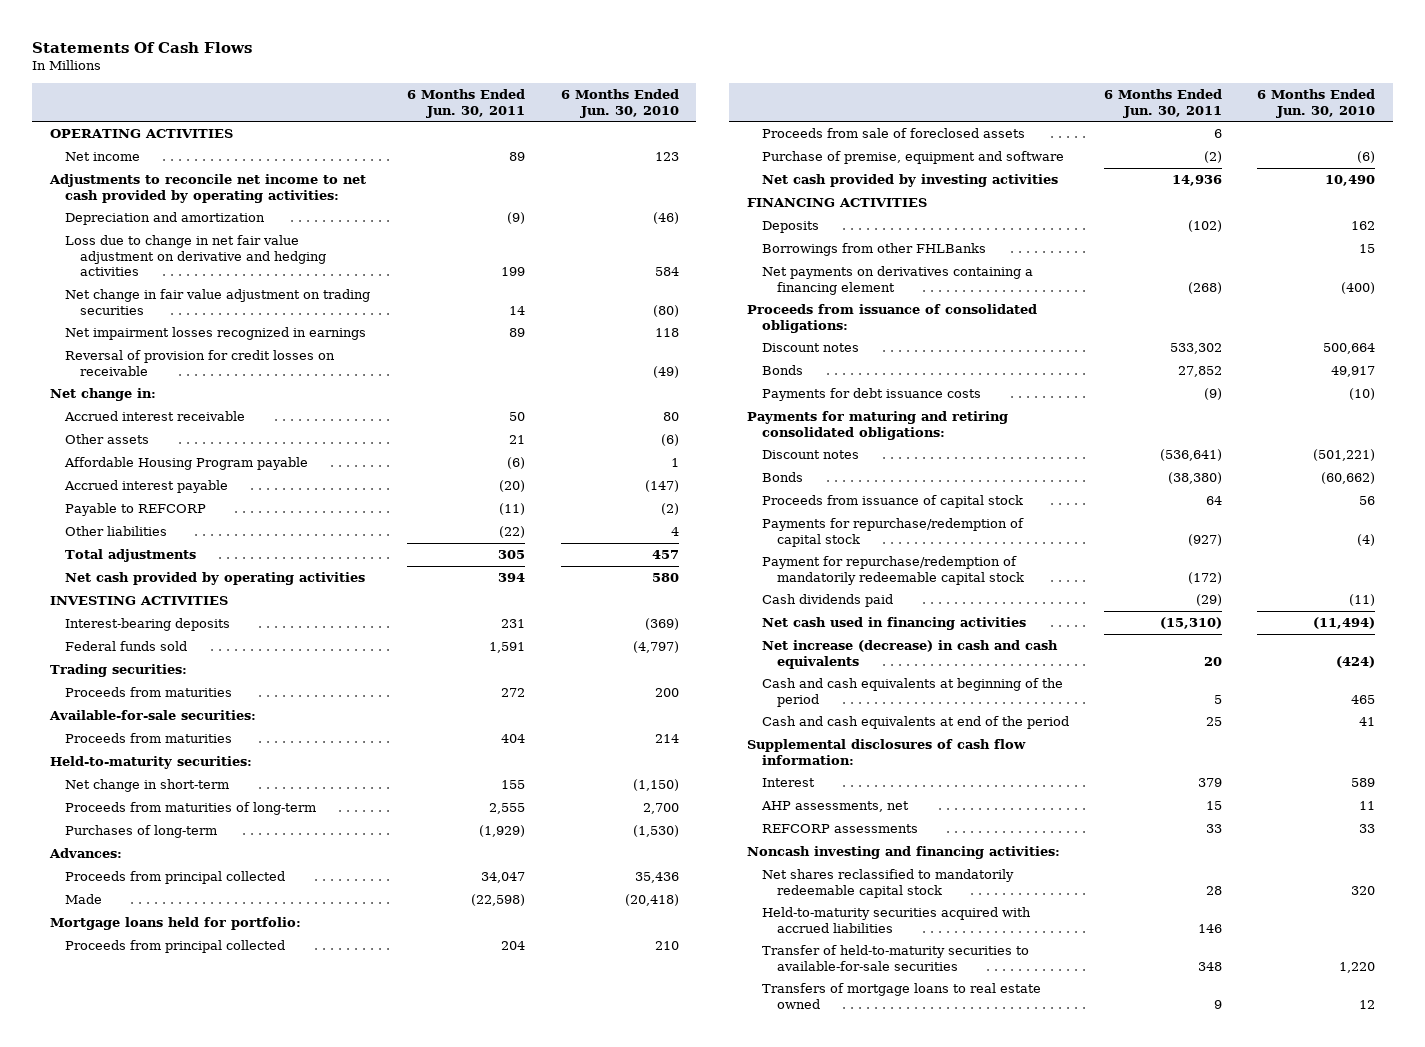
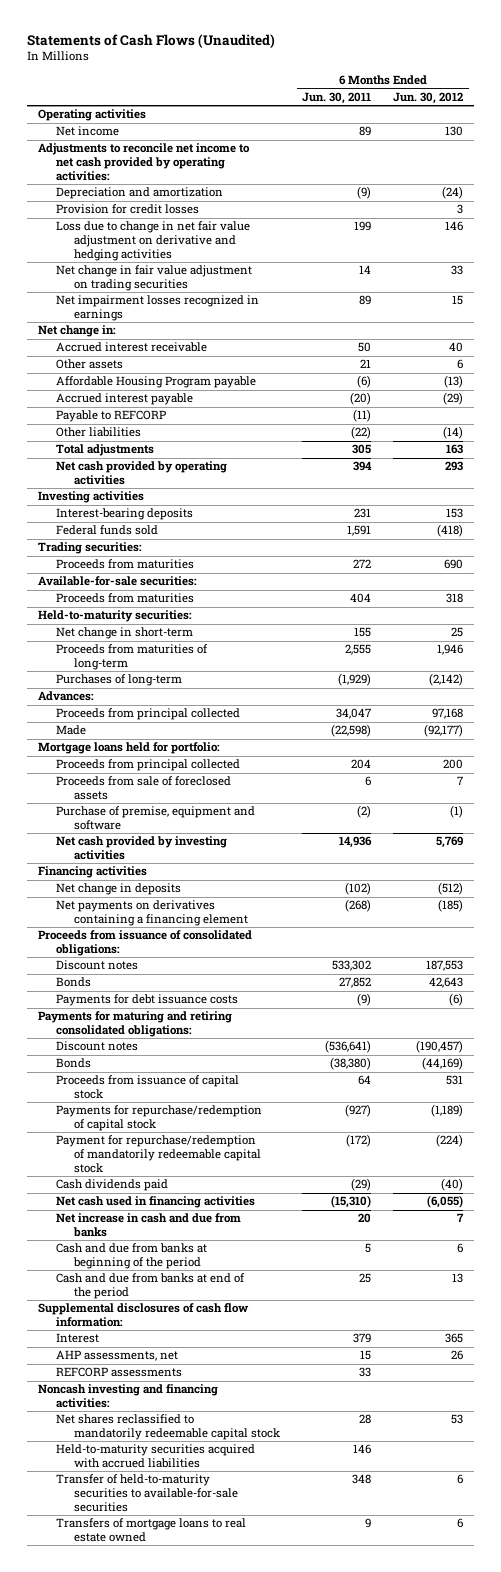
[32,41,253,53] Statements Of Cash Flows -> [26,33,275,48] Statements of Cash Flows (Unaudited)
[560,89,679,118] 6 Months Ended Jun. 30, 2010 -> none
none -> [393,91,464,104] Jun. 30, 2012
[49,129,233,139] OPERATING ACTIVITIES -> [37,109,146,122] Operating activities
none -> [56,204,200,215] Provision for credit losses
[65,350,336,376] Reversal of provision for credit losses on receivable -> none
[49,596,228,606] INVESTING ACTIVITIES -> [37,491,144,504] Investing activities
[761,243,986,257] Borrowings from other FHLBanks -> none
[746,198,927,208] FINANCING ACTIVITIES -> [37,866,147,879] Financing activities
[761,221,819,234] Deposits -> [56,883,182,896] Net change in deposits
[761,640,1058,669] Net increase (decrease) in cash and cash equivalents -> [56,1213,242,1238] Net increase in cash and due from banks
[761,678,1063,707] Cash and cash equivalents at beginning of the period -> [56,1243,208,1270] Cash and due from banks at beginning of the period
[761,716,1069,730] Cash and cash equivalents at end of the period -> [56,1273,246,1300] Cash and due from banks at end of the period

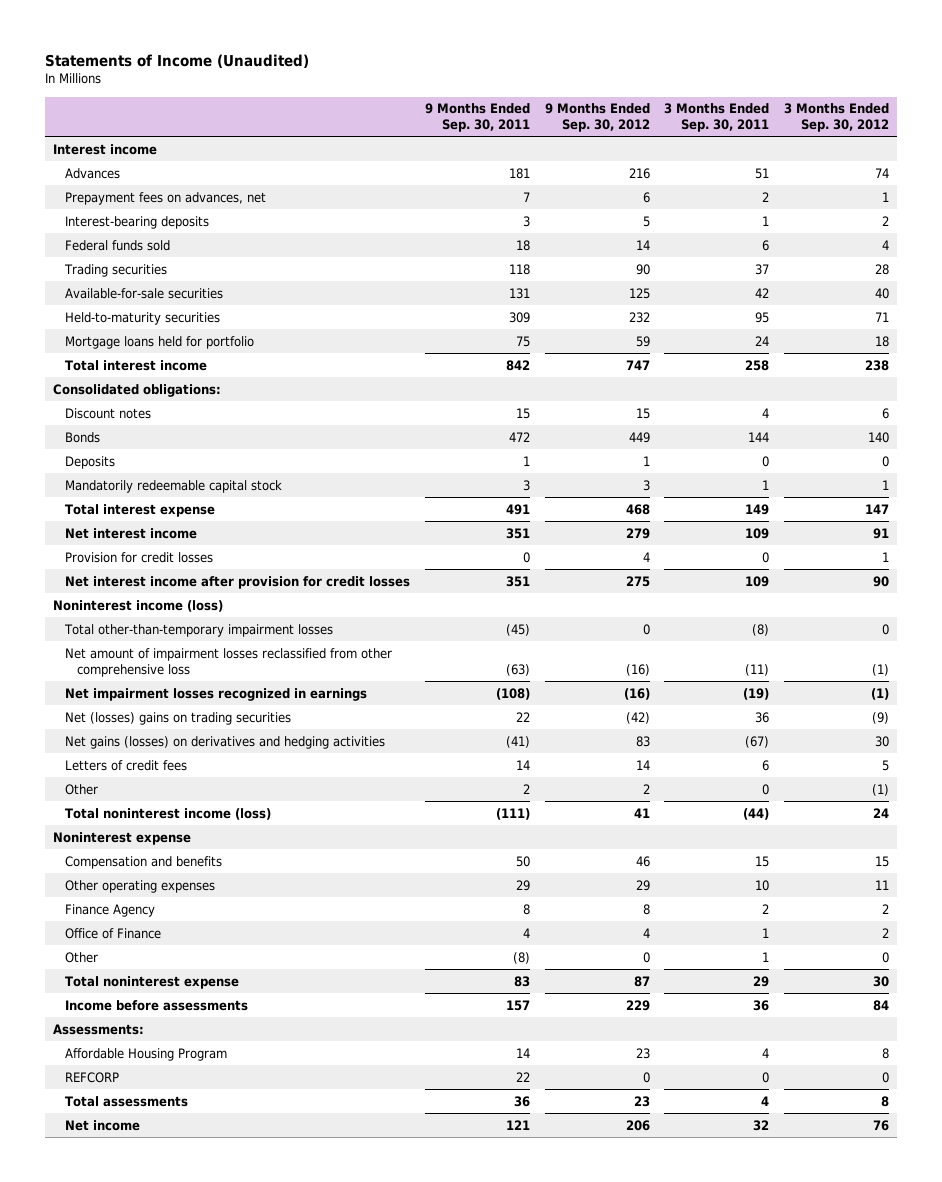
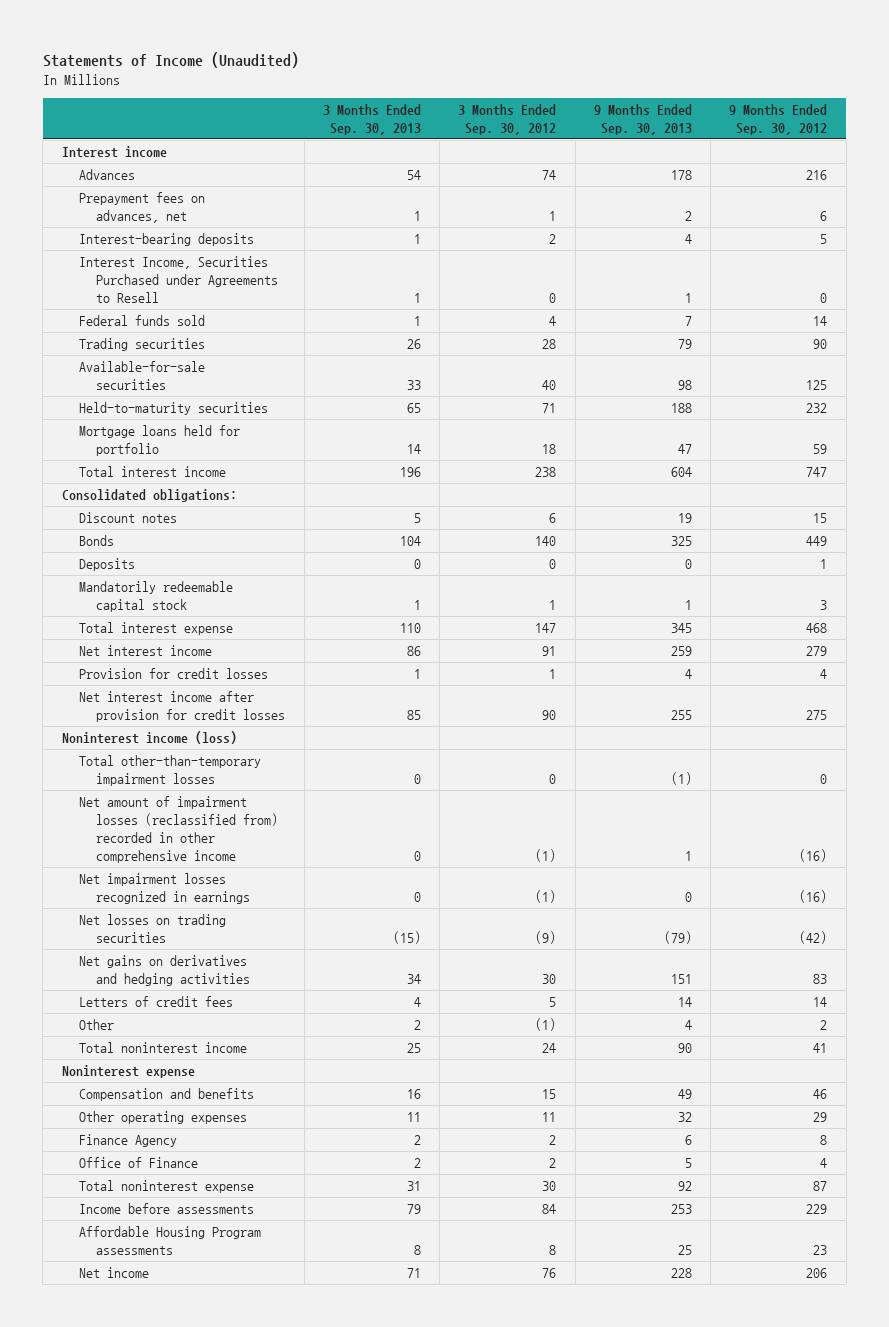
[424,103,530,133] 9 Months Ended Sep. 30, 2011 -> none
[664,103,770,133] 3 Months Ended Sep. 30, 2011 -> none
none -> [322,103,421,135] 3 Months Ended Sep. 30, 2013
none -> [593,103,692,135] 9 Months Ended Sep. 30, 2013
none -> [78,256,279,304] Interest Income, Securities Purchased under Agreements to Resell
[64,647,392,677] Net amount of impairment losses reclassified from other comprehensive loss -> [78,796,279,864] Net amount of impairment losses (reclassified from) recorded in other comprehensive income
[64,711,291,725] Net (losses) gains on trading securities -> [78,914,226,944] Net losses on trading securities
[64,735,385,749] Net gains (losses) on derivatives and hedging activities -> [78,955,251,987] Net gains on derivatives and hedging activities
[64,807,271,820] Total noninterest income (loss) -> [78,1042,247,1054] Total noninterest income
[64,951,98,963] Other -> none
[52,1023,144,1035] Assessments: -> none
[64,1071,119,1083] REFCORP -> none
[64,1095,188,1107] Total assessments -> none
[64,1047,227,1061] Affordable Housing Program -> [78,1226,261,1256] Affordable Housing Program assessments

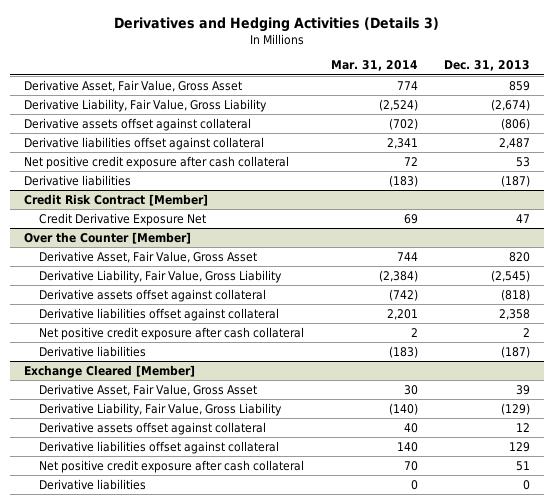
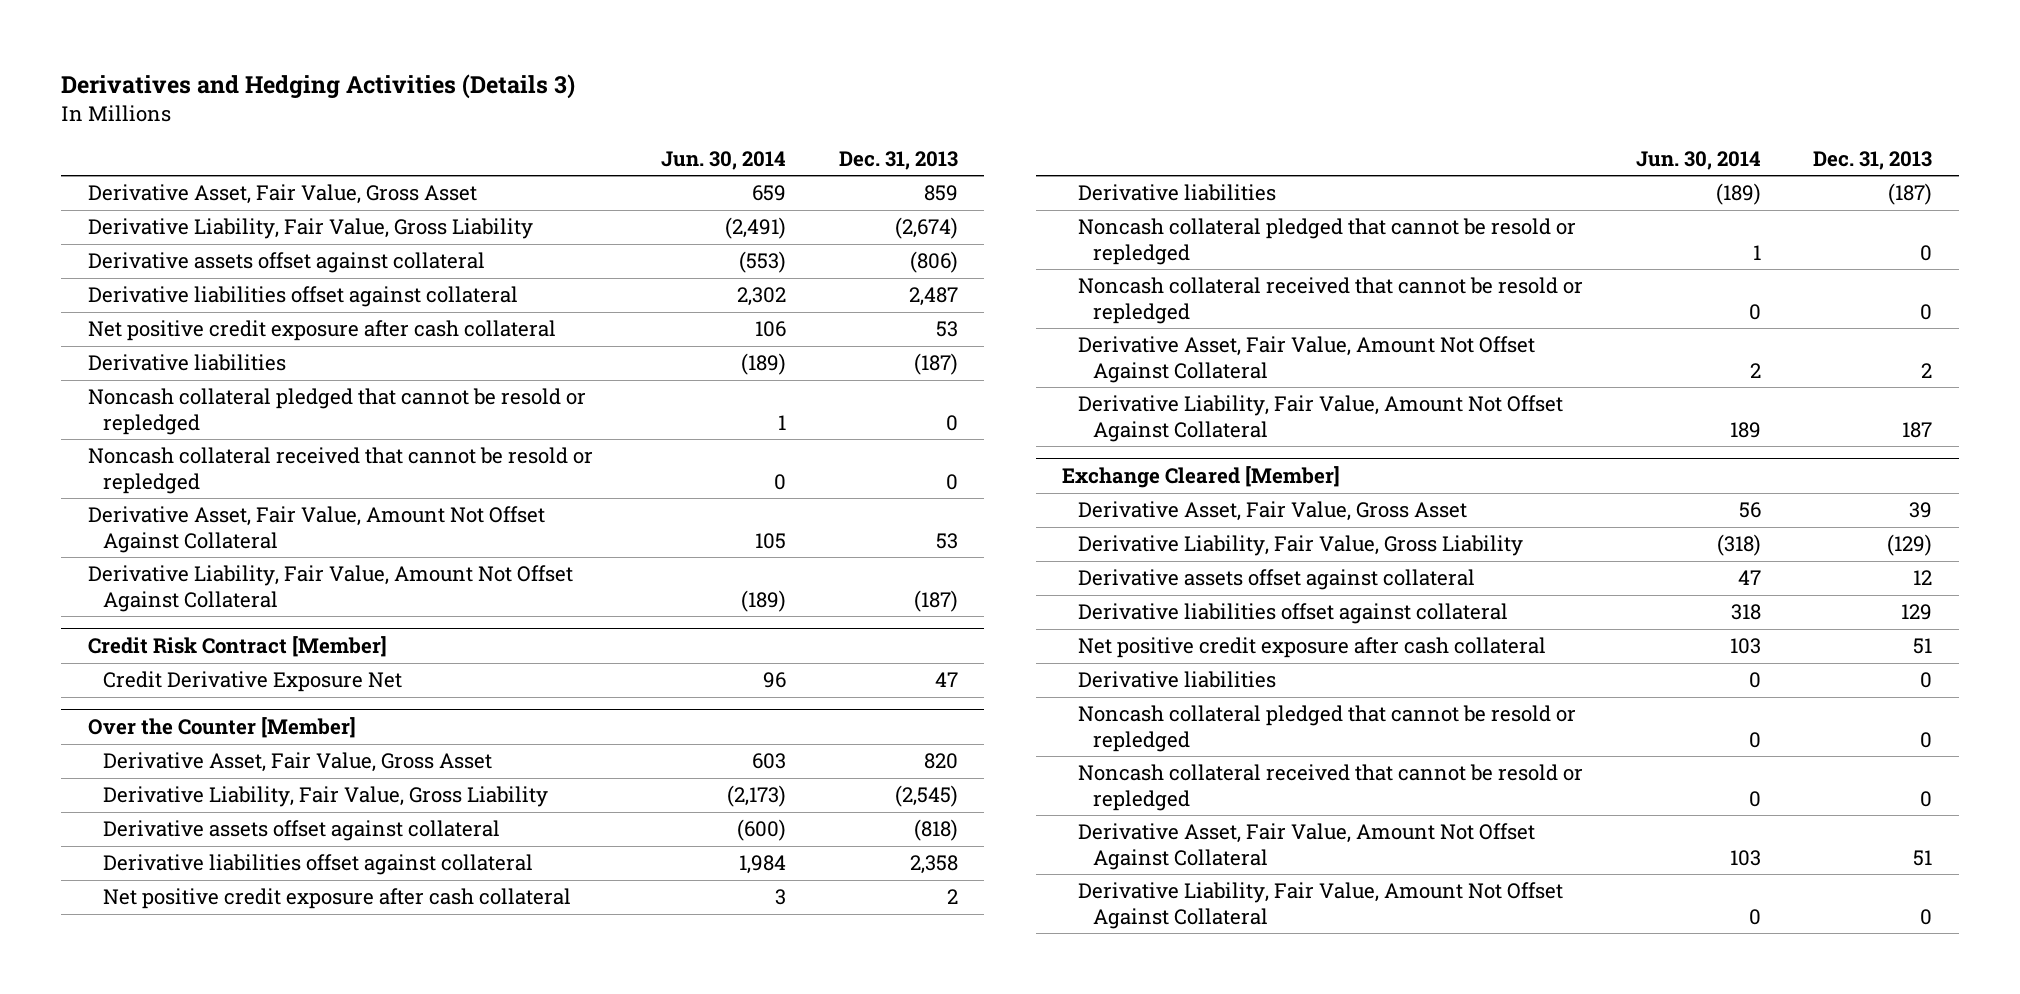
[330,60,418,72] Mar. 31, 2014 -> none
none -> [661,150,787,170] Jun. 30, 2014
none -> [87,388,586,435] Noncash collateral pledged that cannot be resold or repledged
none -> [87,447,593,494] Noncash collateral received that cannot be resold or repledged
none -> [87,506,545,553] Derivative Asset, Fair Value, Amount Not Offset Against Collateral
none -> [87,565,573,612] Derivative Liability, Fair Value, Amount Not Offset Against Collateral
none -> [1077,218,1576,265] Noncash collateral pledged that cannot be resold or repledged
none -> [1077,277,1583,324] Noncash collateral received that cannot be resold or repledged
none -> [1077,336,1535,383] Derivative Asset, Fair Value, Amount Not Offset Against Collateral
none -> [1077,395,1563,442] Derivative Liability, Fair Value, Amount Not Offset Against Collateral
none -> [1077,705,1576,752] Noncash collateral pledged that cannot be resold or repledged
none -> [1077,764,1583,811] Noncash collateral received that cannot be resold or repledged
none -> [1077,823,1535,870] Derivative Asset, Fair Value, Amount Not Offset Against Collateral
none -> [1077,882,1563,929] Derivative Liability, Fair Value, Amount Not Offset Against Collateral

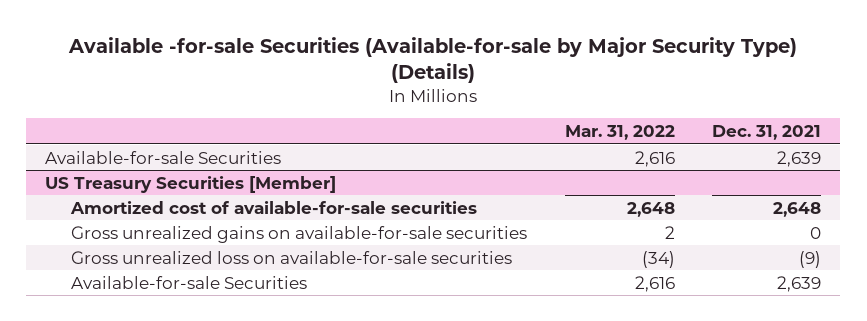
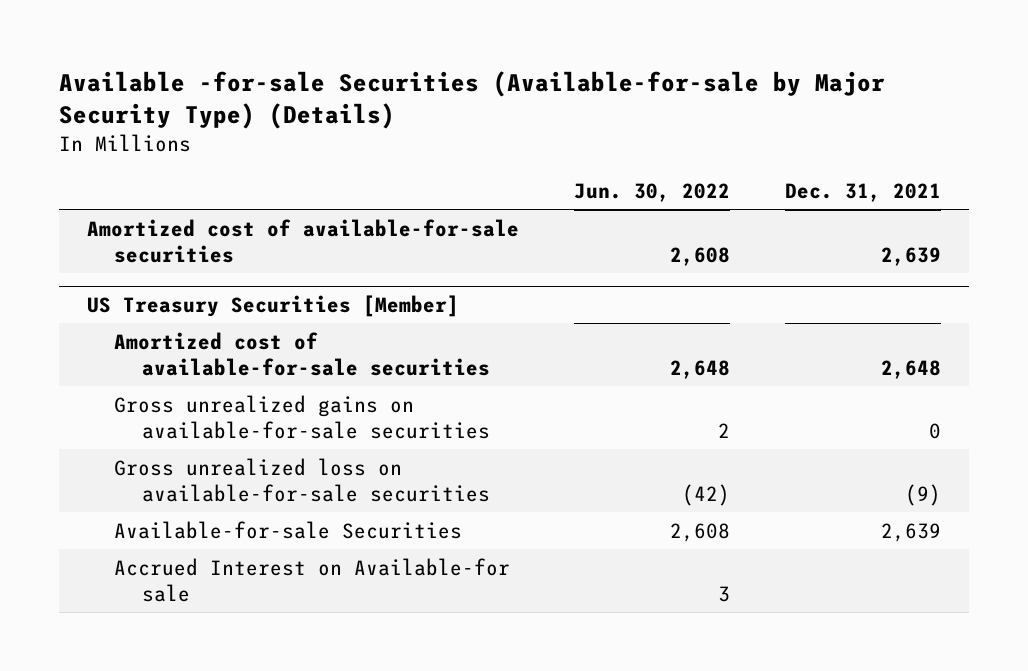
[564,125,675,141] Mar. 31, 2022 -> none
none -> [573,182,730,202] Jun. 30, 2022
[45,150,282,164] Available-for-sale Securities -> [86,218,519,264] Amortized cost of available-for-sale securities
none -> [114,557,511,603] Accrued Interest on Available-for sale

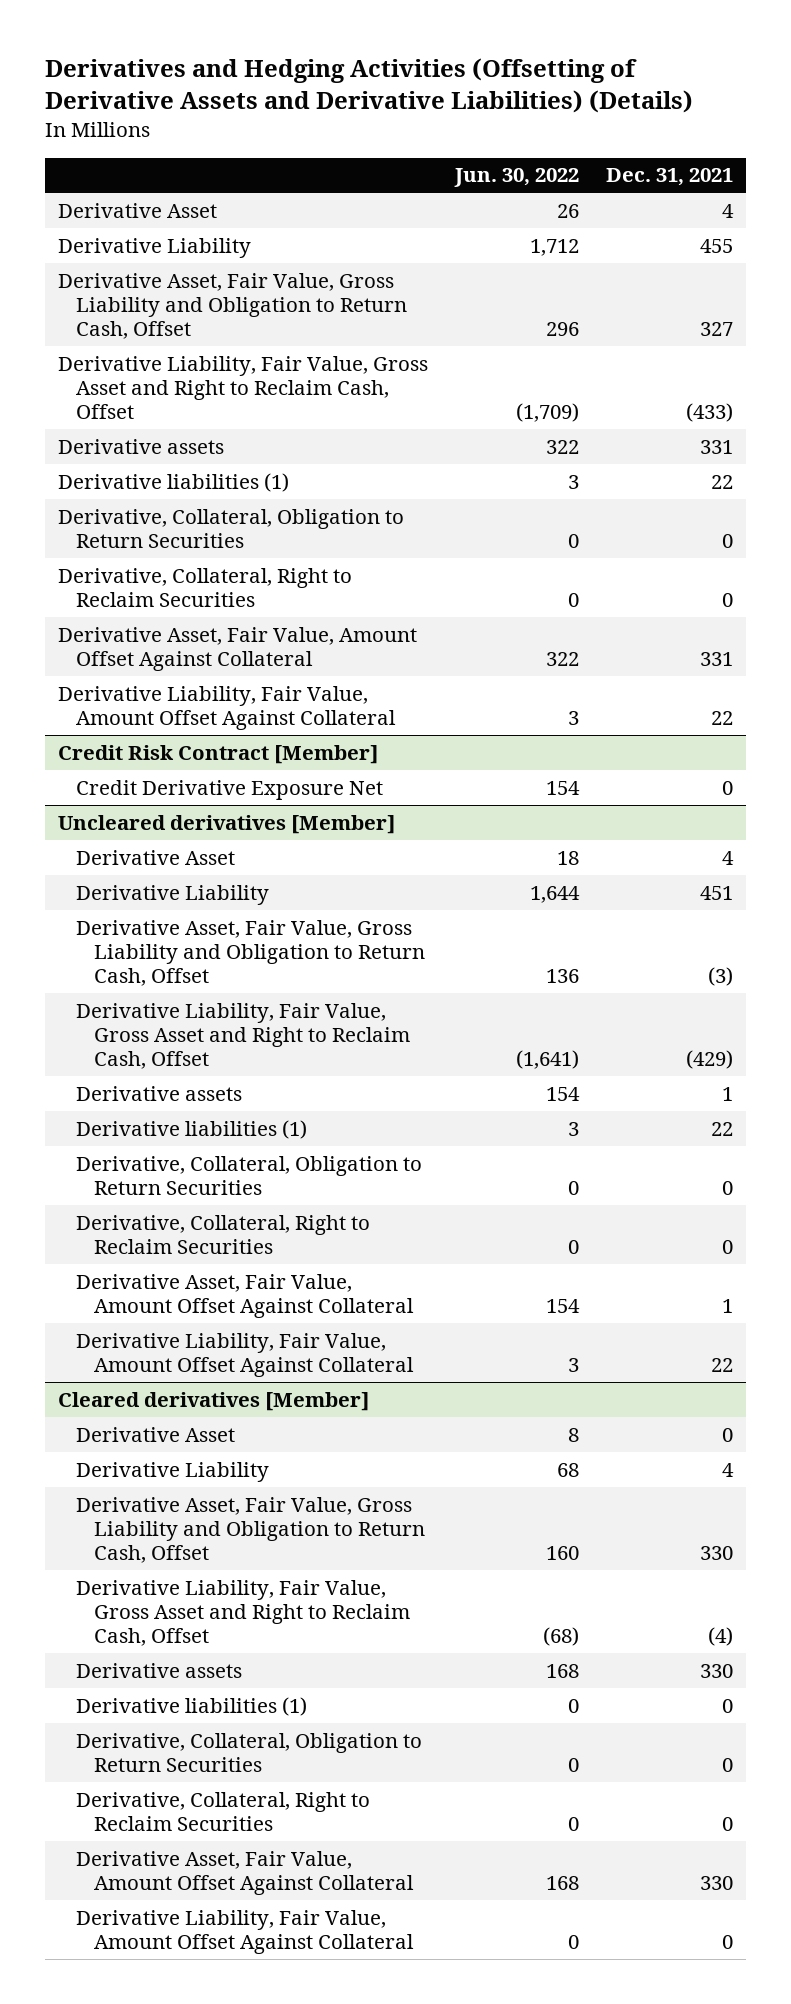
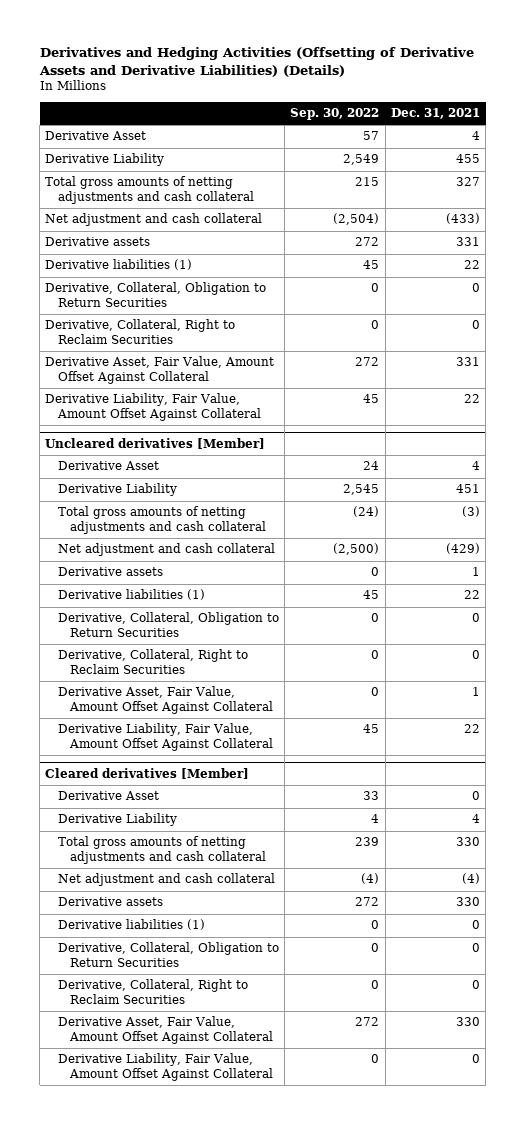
[453,168,579,188] Jun. 30, 2022 -> none
none -> [290,108,380,121] Sep. 30, 2022
[58,272,407,339] Derivative Asset, Fair Value, Gross Liability and Obligation to Return Cash, Offset -> [45,176,254,205] Total gross amounts of netting adjustments and cash collateral
[58,355,429,419] Derivative Liability, Fair Value, Gross Asset and Right to Reclaim Cash, Offset -> [45,213,263,227] Net adjustment and cash collateral
[58,744,379,764] Credit Risk Contract [Member] -> none
[75,779,383,800] Credit Derivative Exposure Net -> none
[75,919,425,986] Derivative Asset, Fair Value, Gross Liability and Obligation to Return Cash, Offset -> [57,506,267,535] Total gross amounts of netting adjustments and cash collateral
[75,1002,410,1069] Derivative Liability, Fair Value, Gross Asset and Right to Reclaim Cash, Offset -> [57,543,275,557] Net adjustment and cash collateral
[75,1496,425,1563] Derivative Asset, Fair Value, Gross Liability and Obligation to Return Cash, Offset -> [57,836,267,865] Total gross amounts of netting adjustments and cash collateral
[75,1579,410,1646] Derivative Liability, Fair Value, Gross Asset and Right to Reclaim Cash, Offset -> [57,873,275,887] Net adjustment and cash collateral

